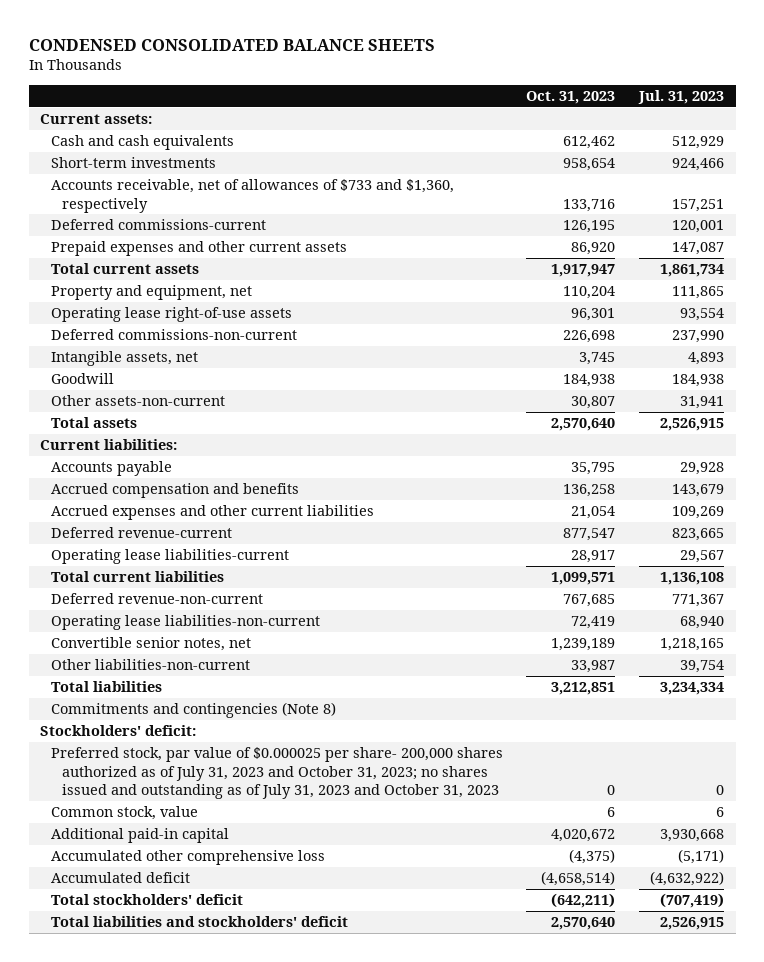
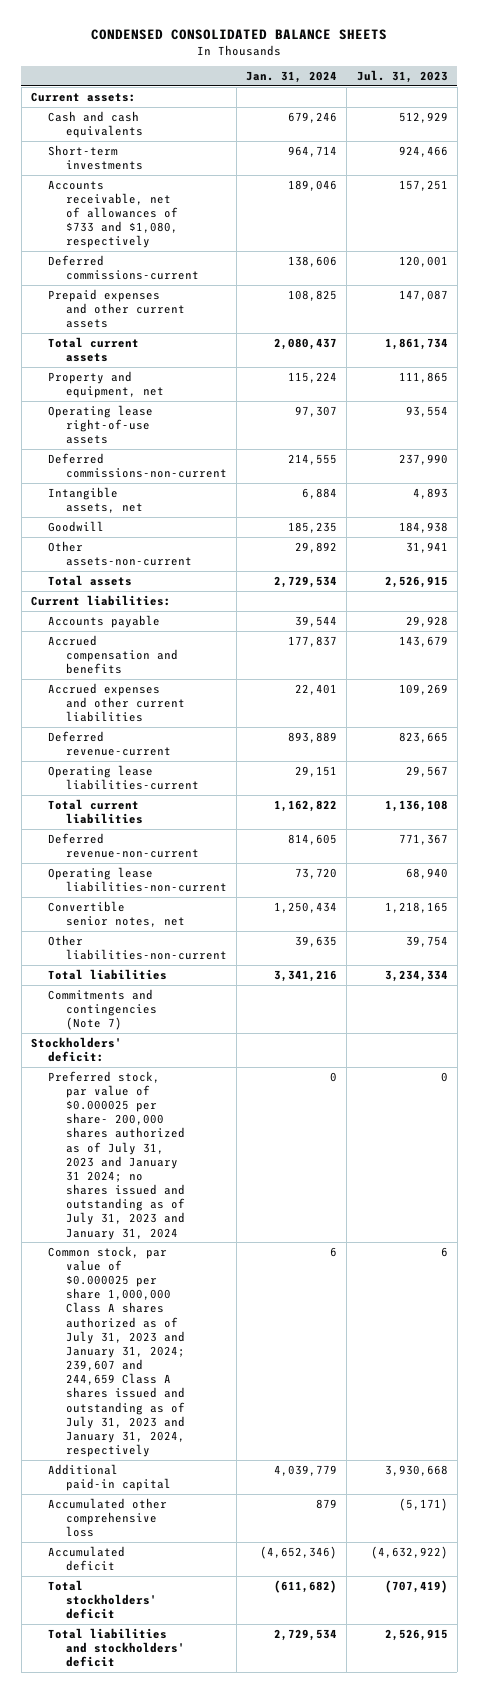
[526,90,616,104] Oct. 31, 2023 -> none
none -> [246,71,338,84] Jan. 31, 2024
[50,179,454,213] Accounts receivable, net of allowances of $733 and $1,360, respectively -> [48,179,178,249] Accounts receivable, net of allowances of $733 and $1,080, respectively
[50,702,336,719] Commitments and contingencies (Note 8) -> [48,988,157,1031] Commitments and contingencies (Note 7)
[50,747,503,799] Preferred stock, par value of $0.000025 per share- 200,000 shares authorized as of July 31, 2023 and October 31, 2023; no shares issued and outstanding as of July 31, 2023 and October 31, 2023 -> [48,1070,185,1240] Preferred stock, par value of $0.000025 per share- 200,000 shares authorized as of July 31, 2023 and January 31 2024; no shares issued and outstanding as of July 31, 2023 and January 31, 2024
[50,806,198,821] Common stock, value -> [48,1245,185,1458] Common stock, par value of $0.000025 per share 1,000,000 Class A shares authorized as of July 31, 2023 and January 31, 2024; 239,607 and 244,659 Class A shares issued and outstanding as of July 31, 2023 and January 31, 2024, respectively

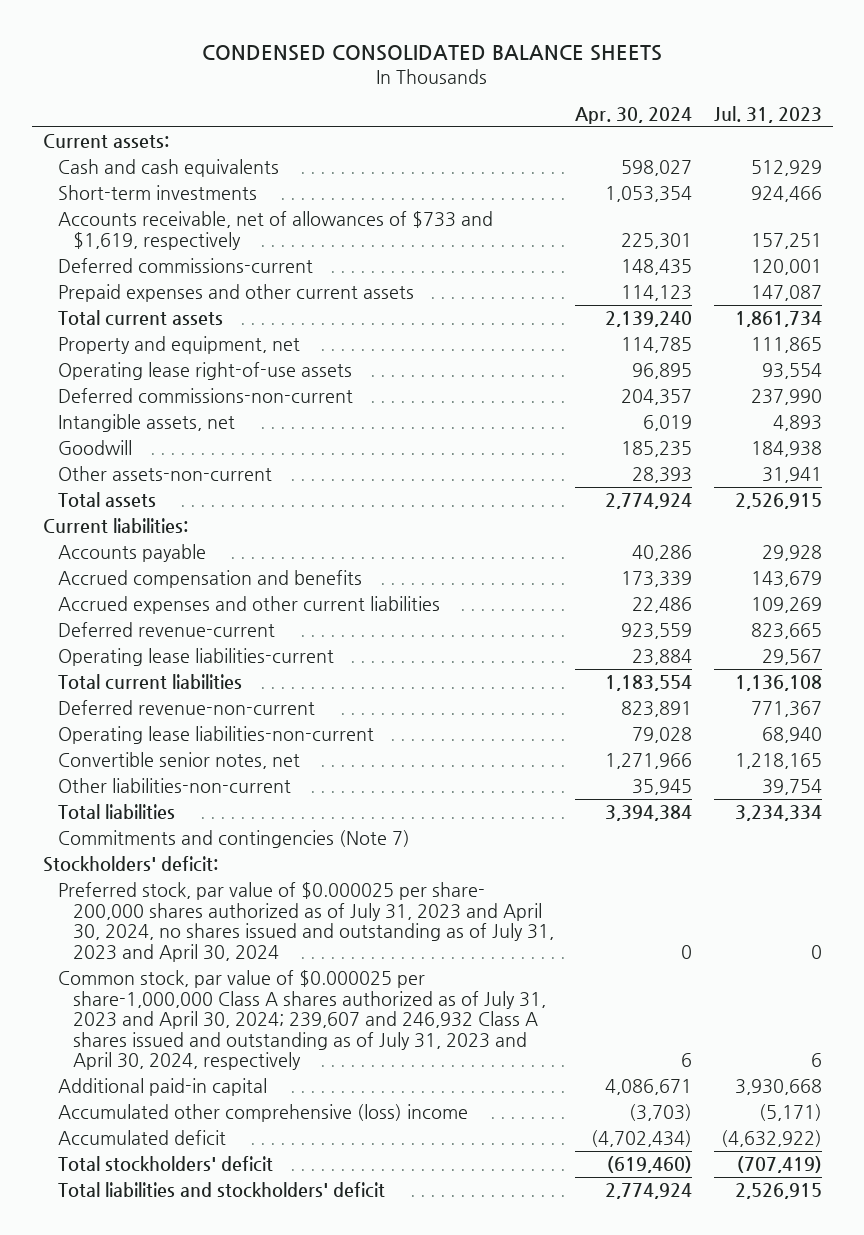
[246,71,338,84] Jan. 31, 2024 -> none
none -> [575,106,693,124] Apr. 30, 2024
[48,179,178,249] Accounts receivable, net of allowances of $733 and $1,080, respectively -> [57,211,493,250] Accounts receivable, net of allowances of $733 and $1,619, respectively
[48,1070,185,1240] Preferred stock, par value of $0.000025 per share- 200,000 shares authorized as of July 31, 2023 and January 31 2024; no shares issued and outstanding as of July 31, 2023 and January 31, 2024 -> [57,882,555,962] Preferred stock, par value of $0.000025 per share- 200,000 shares authorized as of July 31, 2023 and April 30, 2024, no shares issued and outstanding as of July 31, 2023 and April 30, 2024
[48,1245,185,1458] Common stock, par value of $0.000025 per share 1,000,000 Class A shares authorized as of July 31, 2023 and January 31, 2024; 239,607 and 244,659 Class A shares issued and outstanding as of July 31, 2023 and January 31, 2024, respectively -> [57,970,547,1070] Common stock, par value of $0.000025 per share-1,000,000 Class A shares authorized as of July 31, 2023 and April 30, 2024; 239,607 and 246,932 Class A shares issued and outstanding as of July 31, 2023 and April 30, 2024, respectively
[48,1497,168,1538] Accumulated other comprehensive loss -> [57,1104,468,1123] Accumulated other comprehensive (loss) income

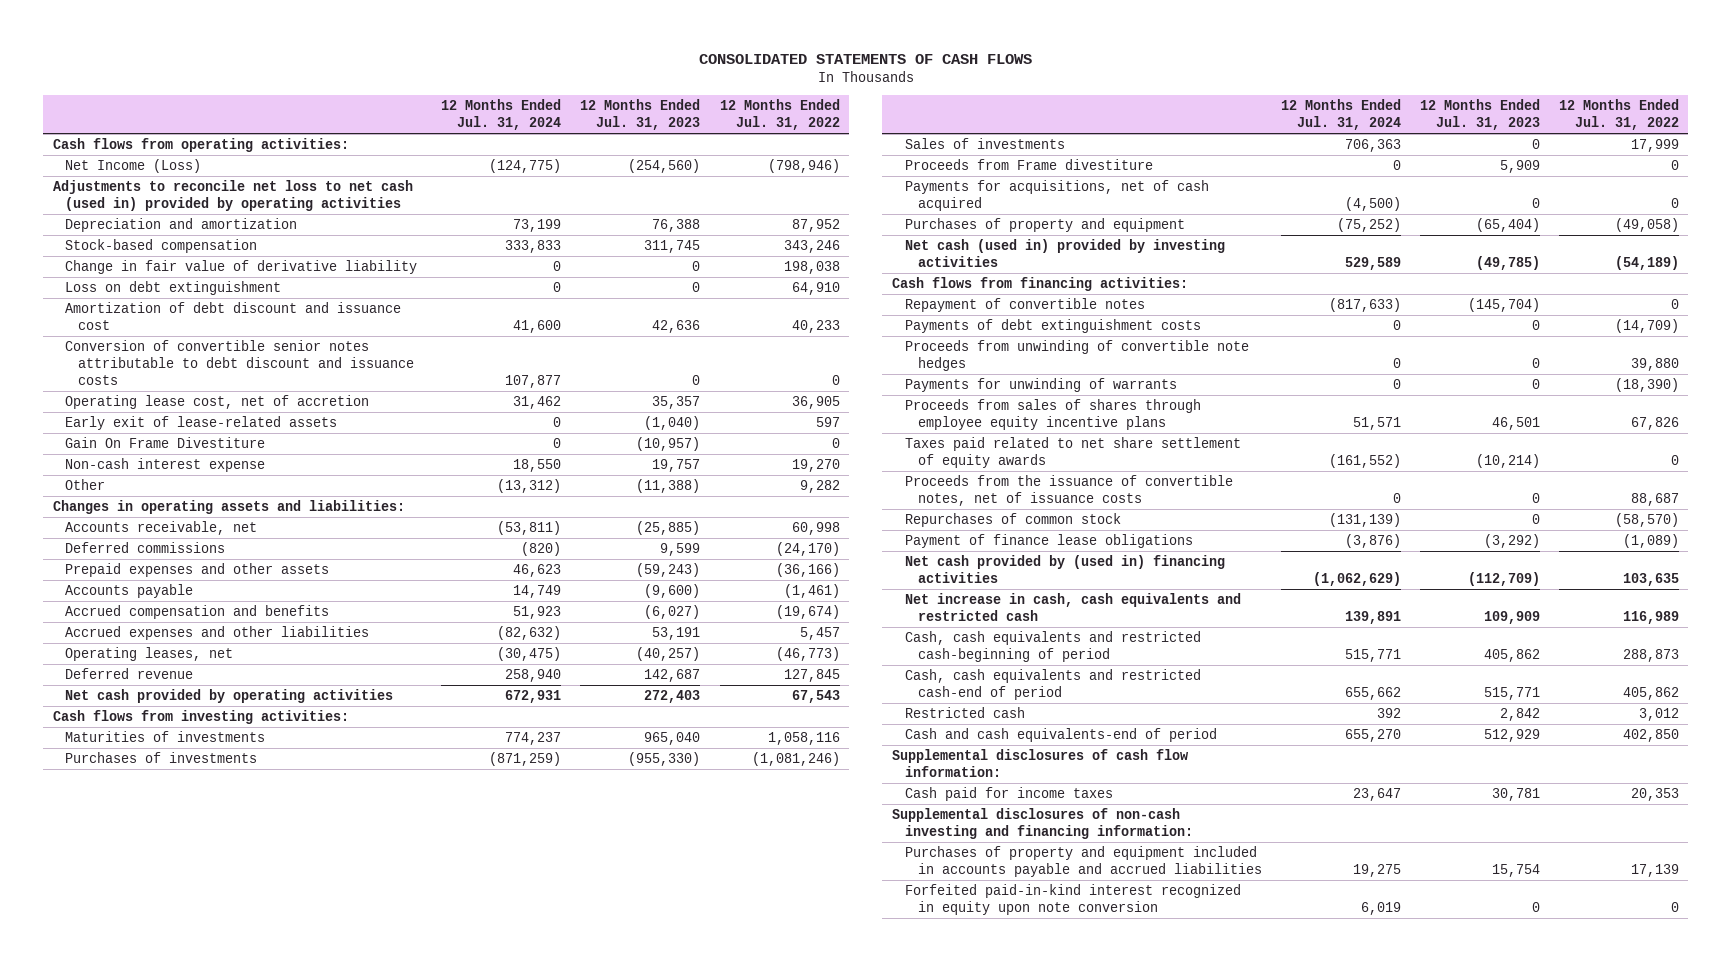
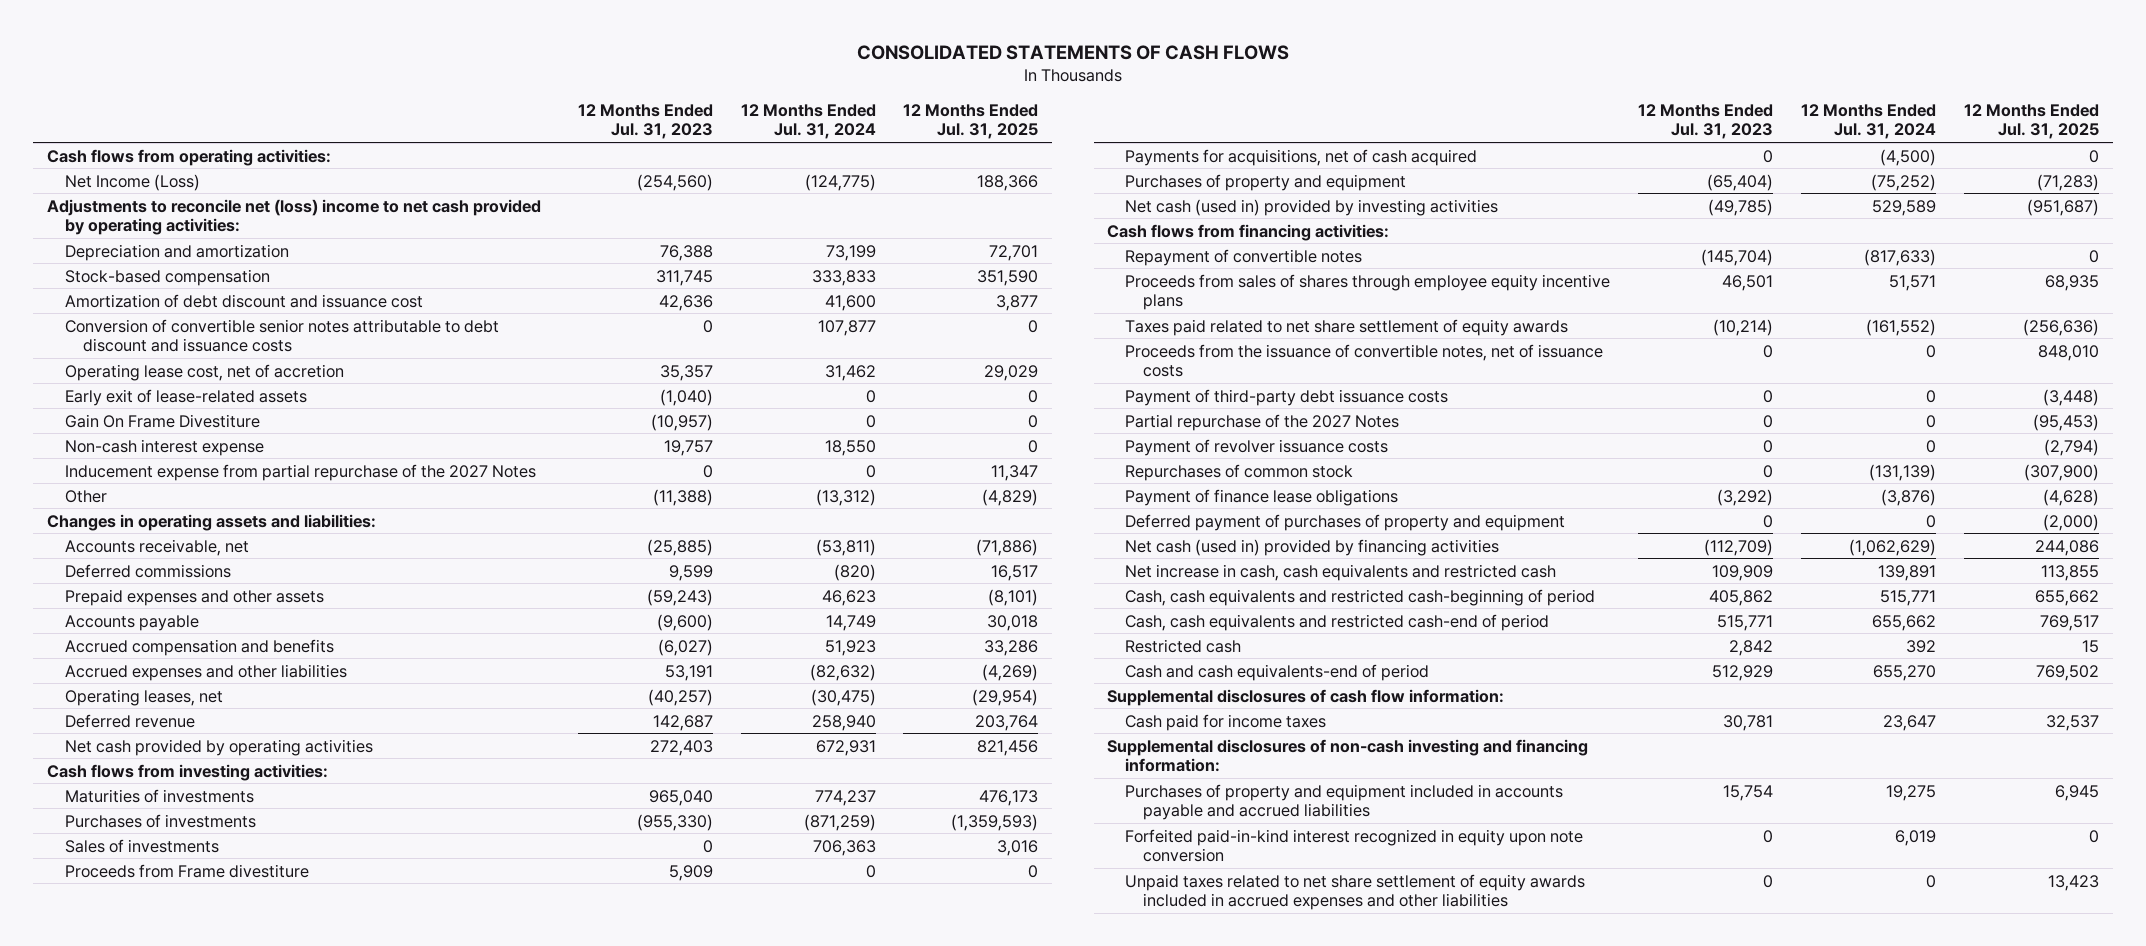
[719,98,840,131] 12 Months Ended Jul. 31, 2022 -> none
none -> [903,103,1039,140] 12 Months Ended Jul. 31, 2025
[52,179,413,211] Adjustments to reconcile net loss to net cash (used in) provided by operating activities -> [46,198,541,235] Adjustments to reconcile net (loss) income to net cash provided by operating activities:
[65,259,418,274] Change in fair value of derivative liability -> none
[65,280,282,295] Loss on debt extinguishment -> none
none -> [64,463,536,481] Inducement expense from partial repurchase of the 2027 Notes
[904,318,1201,333] Payments of debt extinguishment costs -> none
[904,339,1249,371] Proceeds from unwinding of convertible note hedges -> none
[904,377,1177,392] Payments for unwinding of warrants -> none
none -> [1125,388,1449,406] Payment of third-party debt issuance costs
none -> [1125,413,1400,431] Partial repurchase of the 2027 Notes
none -> [1125,438,1389,456] Payment of revolver issuance costs
none -> [1125,513,1566,531] Deferred payment of purchases of property and equipment
[904,554,1225,583] Net cash provided by (used in) financing activities -> [1125,538,1500,556] Net cash (used in) provided by financing activities
none -> [1125,873,1586,910] Unpaid taxes related to net share settlement of equity awards included in accrued expenses and other liabilities

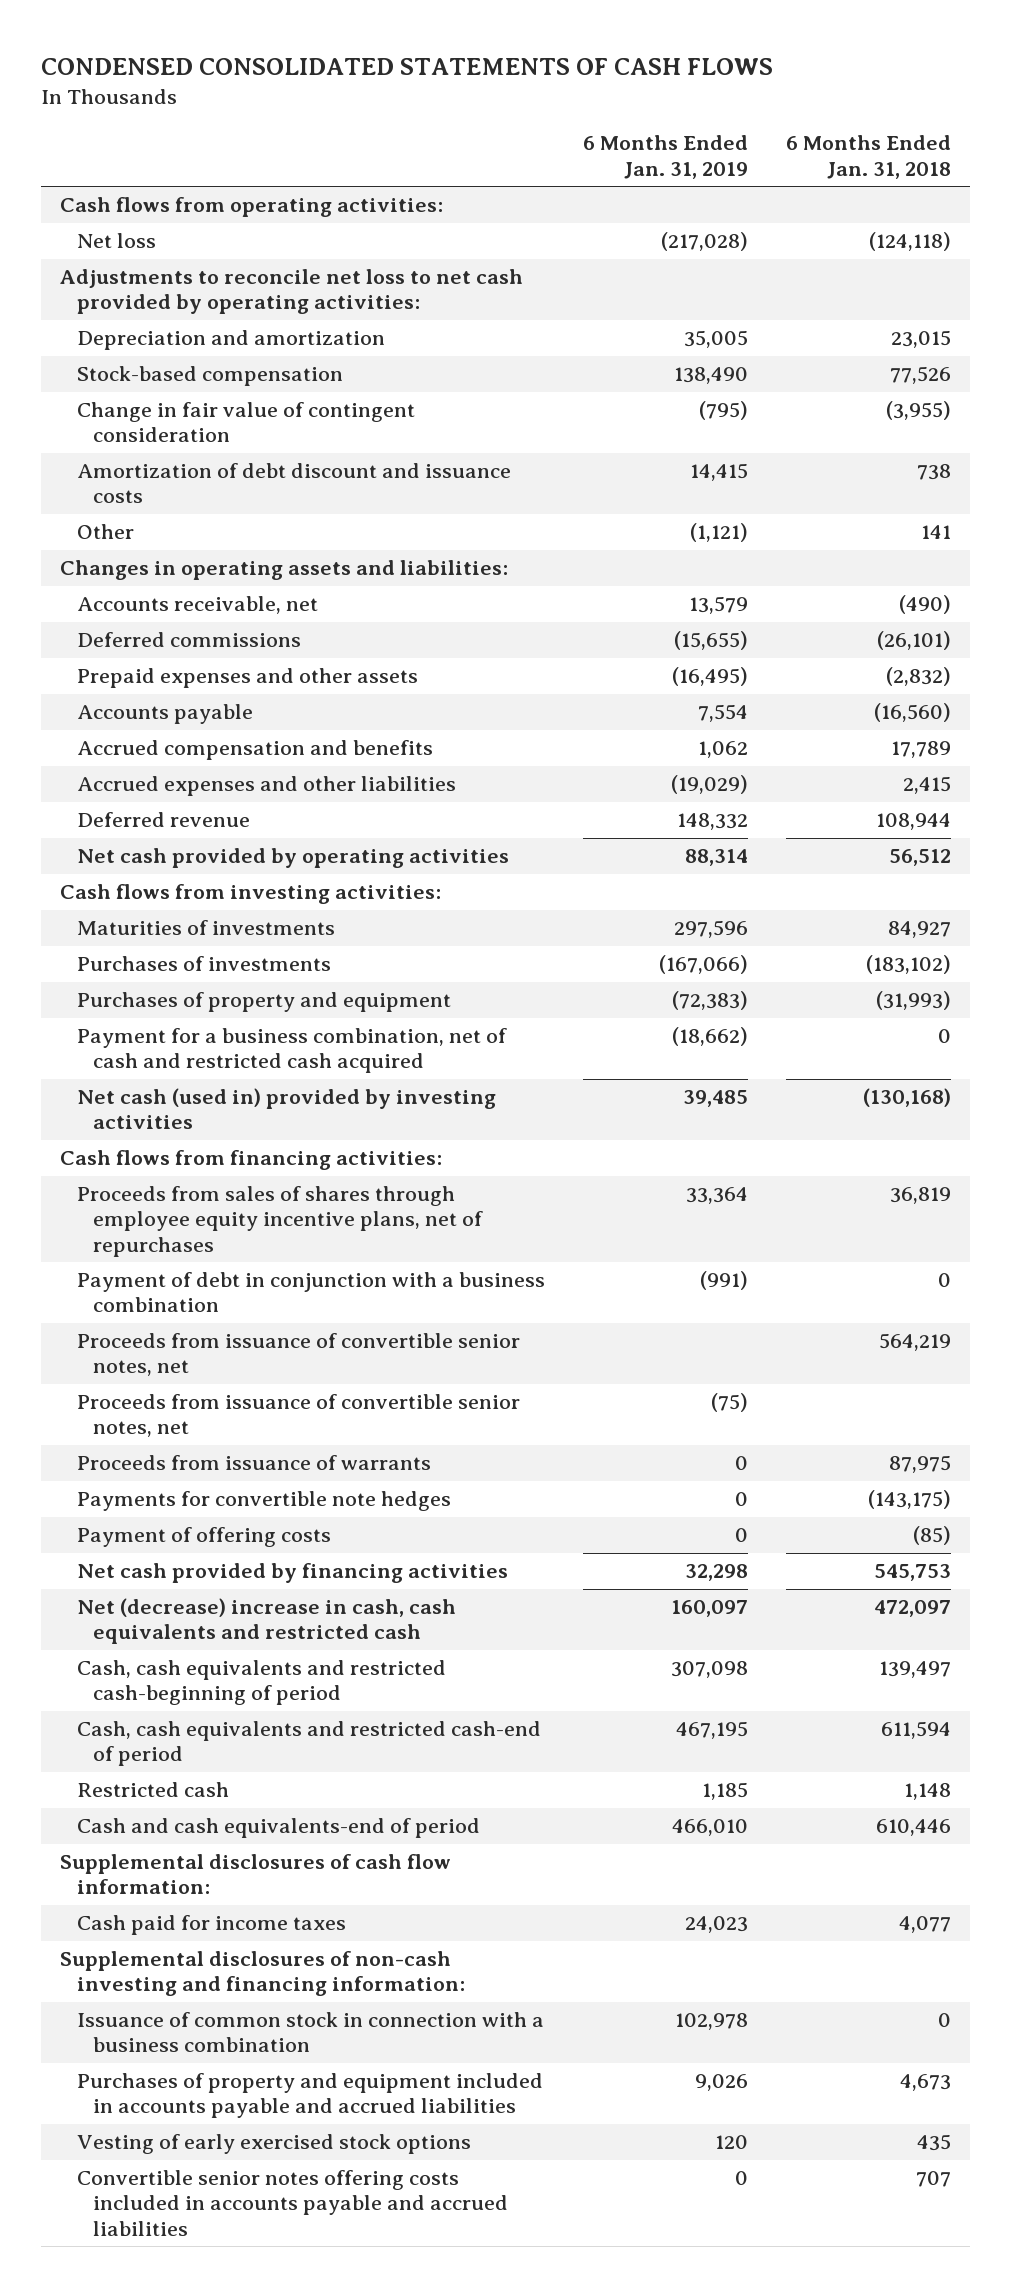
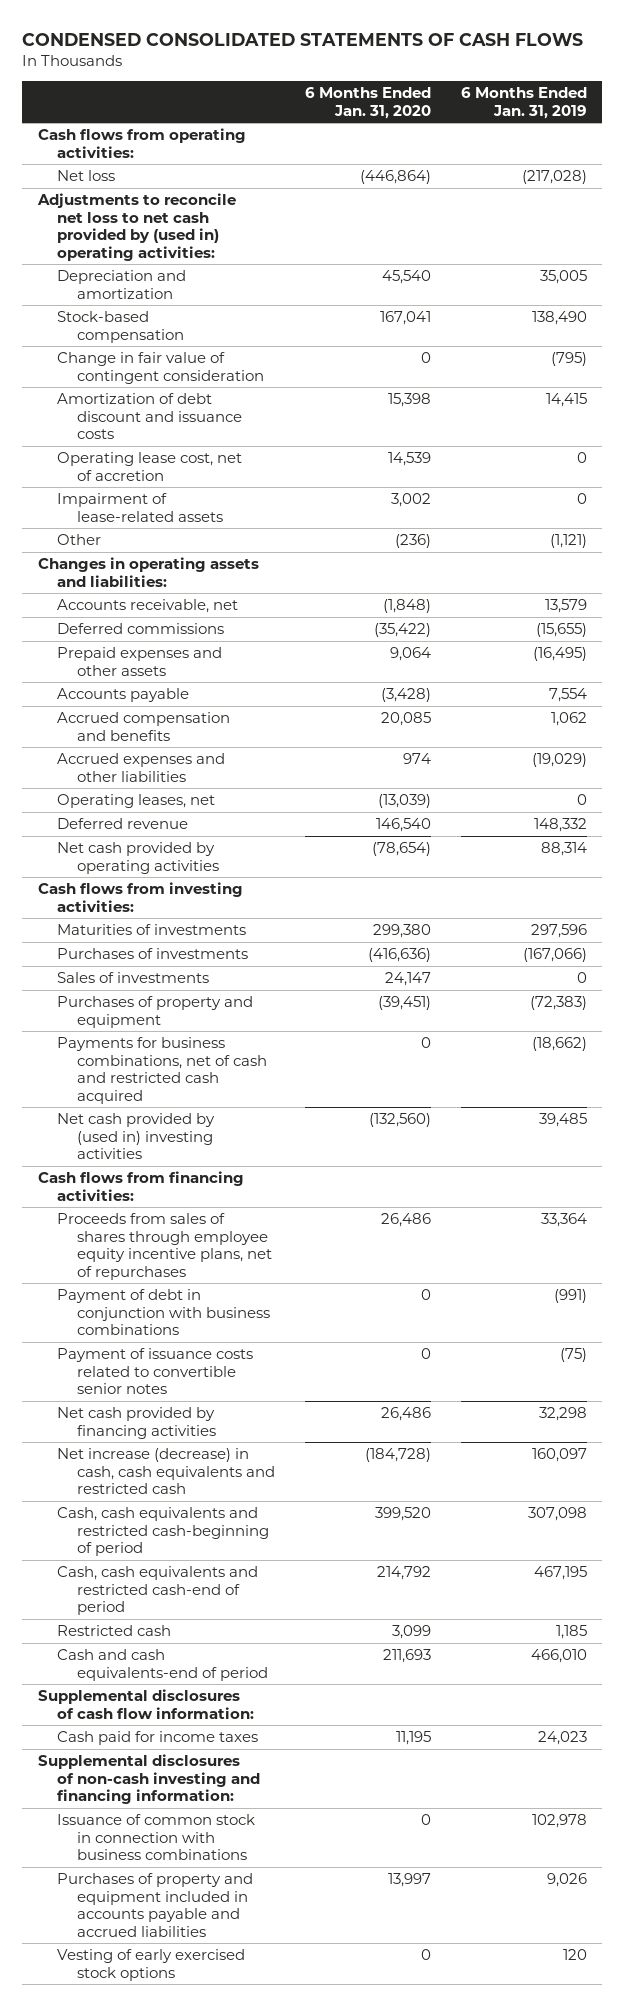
[786,135,952,179] 6 Months Ended Jan. 31, 2018 -> none
none -> [305,87,432,119] 6 Months Ended Jan. 31, 2020
[60,269,524,315] Adjustments to reconcile net loss to net cash provided by operating activities: -> [36,193,236,261] Adjustments to reconcile net loss to net cash provided by (used in) operating activities:
none -> [57,452,243,481] Operating lease cost, net of accretion
none -> [57,493,223,522] Impairment of lease-related assets
none -> [57,794,216,809] Operating leases, net
none -> [57,972,210,984] Sales of investments
[76,1028,507,1074] Payment for a business combination, net of cash and restricted cash acquired -> [57,1037,267,1104] Payments for business combinations, net of cash and restricted cash acquired
[76,1088,496,1130] Net cash (used in) provided by investing activities -> [57,1113,216,1160] Net cash provided by (used in) investing activities
[76,1333,520,1377] Proceeds from issuance of convertible senior notes, net -> none
[76,1455,431,1471] Proceeds from issuance of warrants -> none
[76,1491,451,1512] Payments for convertible note hedges -> none
[76,1527,331,1548] Payment of offering costs -> none
[76,1272,545,1313] Payment of debt in conjunction with a business combination -> [57,1289,270,1336] Payment of debt in conjunction with business combinations
[76,1394,520,1438] Proceeds from issuance of convertible senior notes, net -> [57,1348,254,1395] Payment of issuance costs related to convertible senior notes
[76,1598,456,1645] Net (decrease) increase in cash, cash equivalents and restricted cash -> [57,1448,275,1495] Net increase (decrease) in cash, cash equivalents and restricted cash
[76,2012,544,2053] Issuance of common stock in connection with a business combination -> [57,1814,256,1861] Issuance of common stock in connection with business combinations
[76,2170,509,2236] Convertible senior notes offering costs included in accounts payable and accrued liabilities -> none

